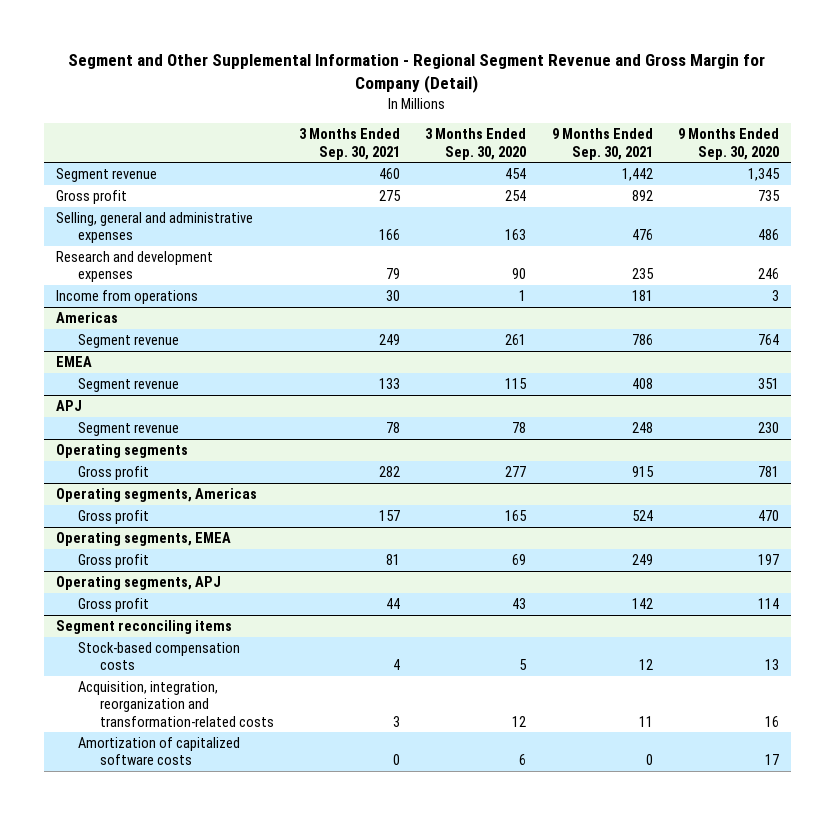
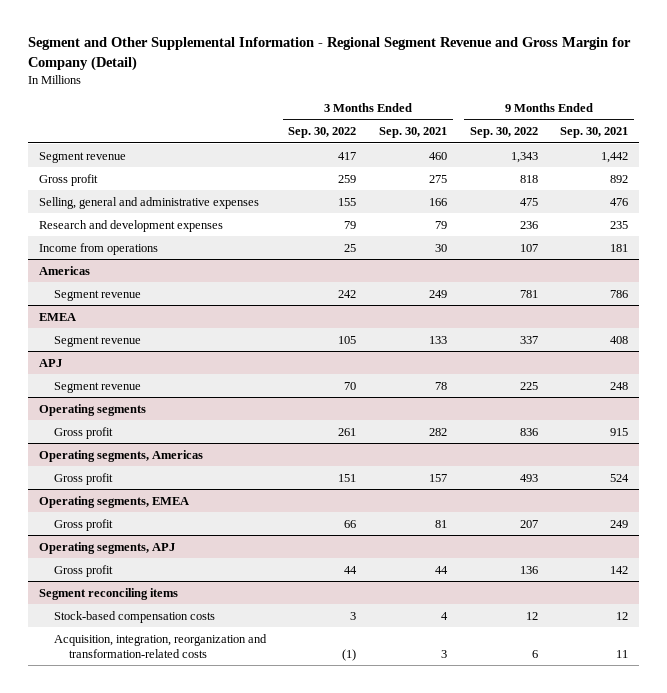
[425,128,527,160] 3 Months Ended Sep. 30, 2020 -> none
[677,128,779,160] 9 Months Ended Sep. 30, 2020 -> none
none -> [288,127,357,139] Sep. 30, 2022
none -> [469,127,538,139] Sep. 30, 2022
[77,737,240,766] Amortization of capitalized software costs -> none

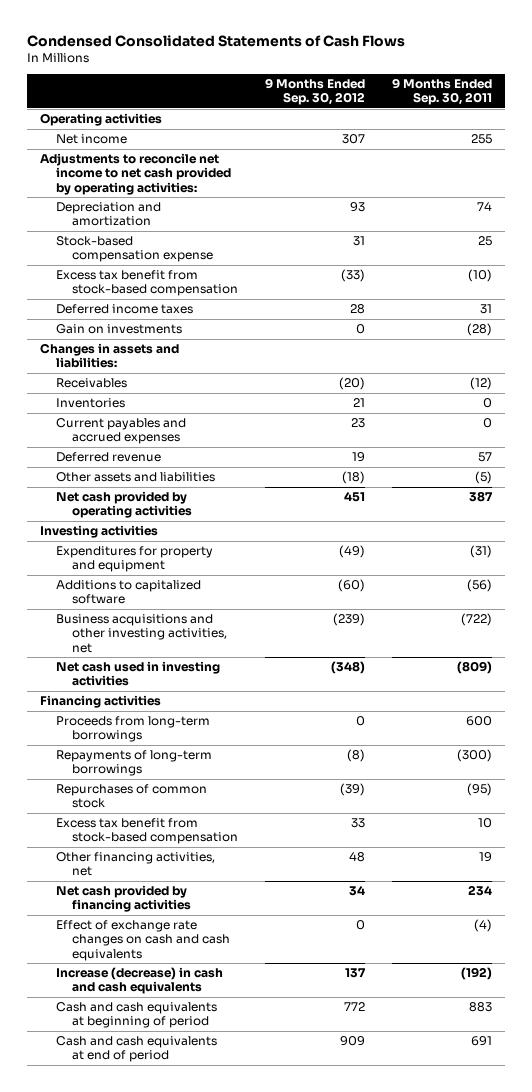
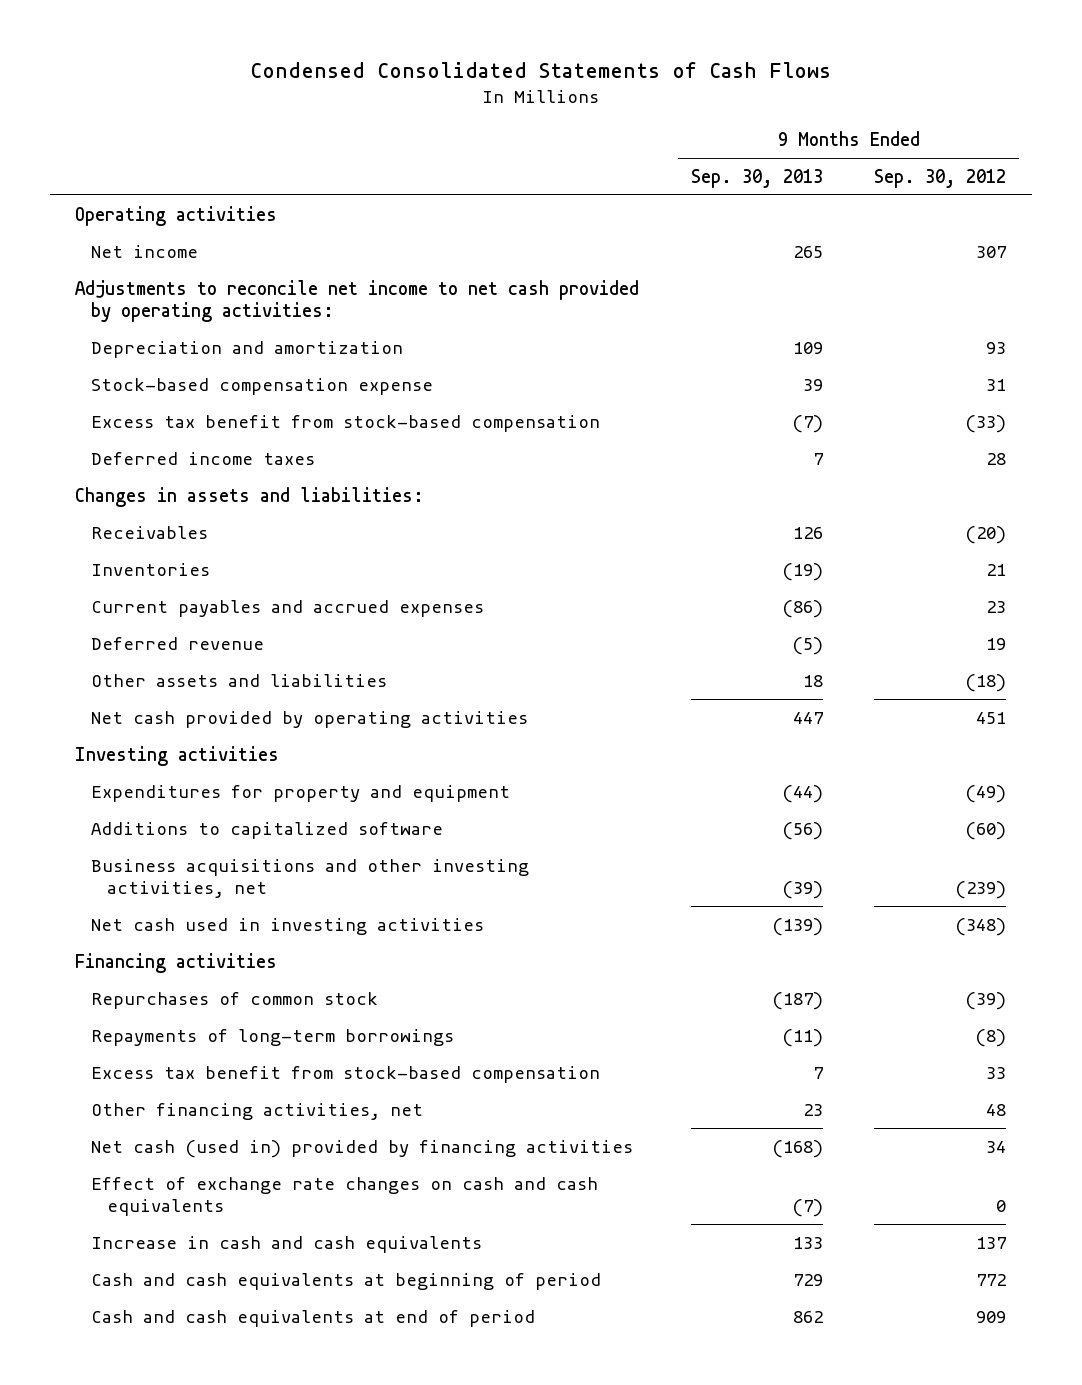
[391,78,492,106] 9 Months Ended Sep. 30, 2011 -> none
none -> [690,168,823,188] Sep. 30, 2013
[56,324,183,335] Gain on investments -> none
[56,716,211,743] Proceeds from long-term borrowings -> none
[56,750,213,777] Repayments of long-term borrowings -> [91,1028,455,1046] Repayments of long-term borrowings
[56,885,192,913] Net cash provided by financing activities -> [91,1139,634,1158] Net cash (used in) provided by financing activities
[56,967,224,995] Increase (decrease) in cash and cash equivalents -> [91,1235,483,1253] Increase in cash and cash equivalents

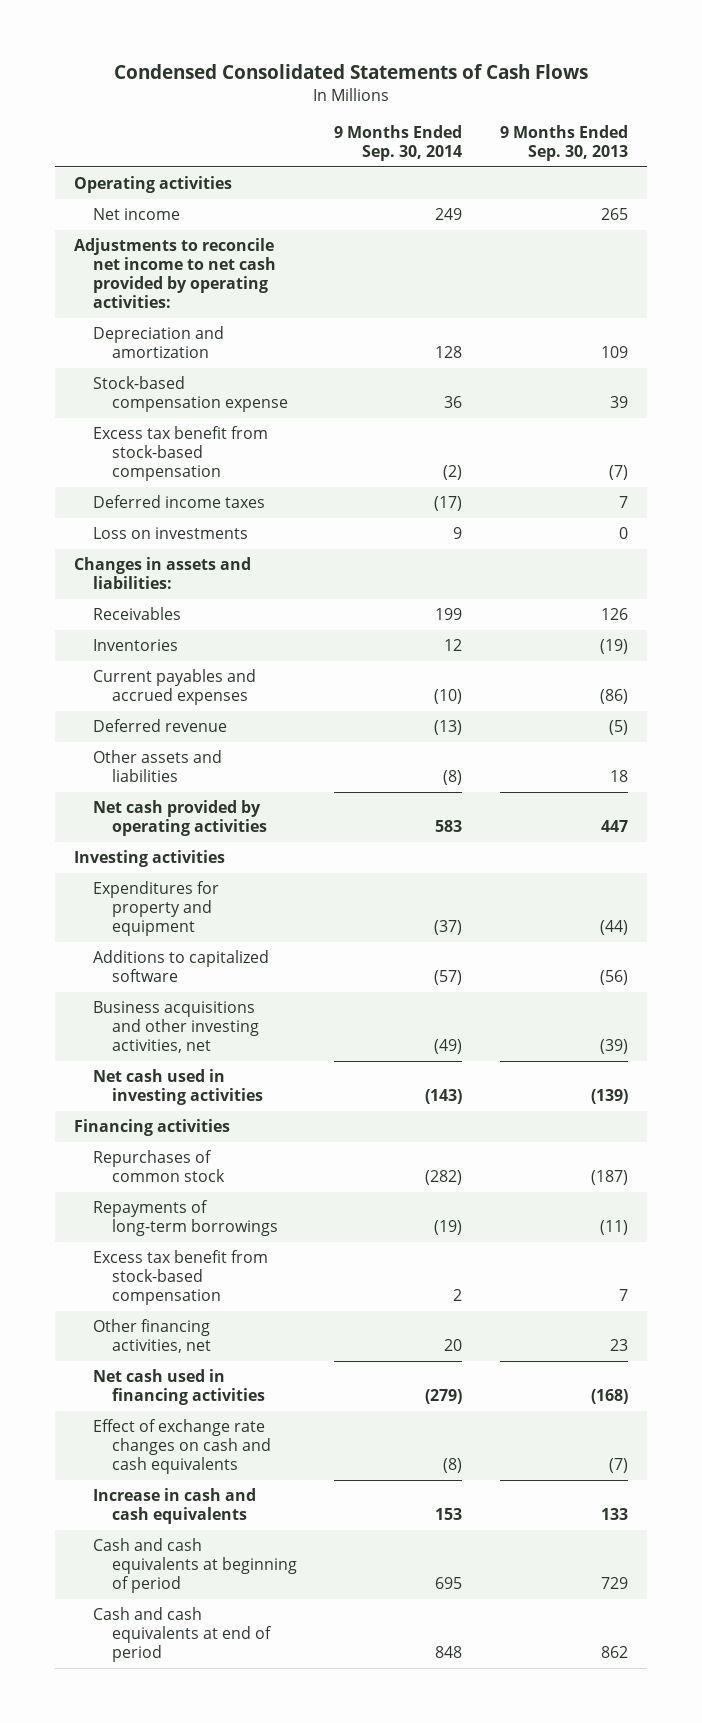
[874,168,1007,188] Sep. 30, 2012 -> none
none -> [334,124,463,161] 9 Months Ended Sep. 30, 2014
none -> [92,527,248,540] Loss on investments
[91,1139,634,1158] Net cash (used in) provided by financing activities -> [92,1369,265,1406] Net cash used in financing activities

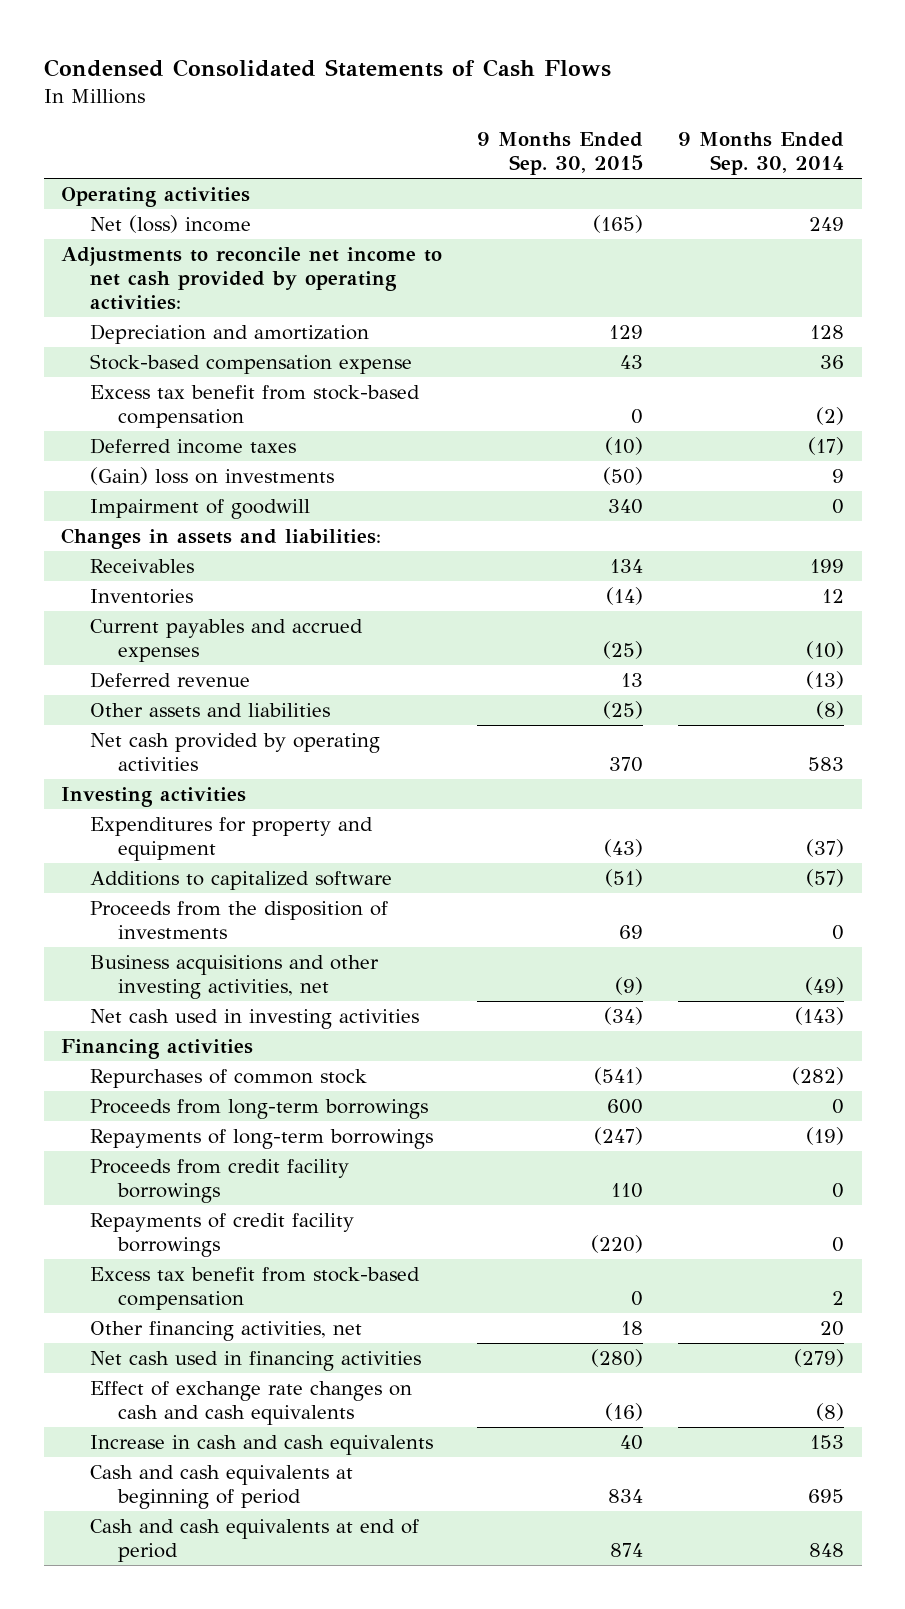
[500,124,629,161] 9 Months Ended Sep. 30, 2013 -> none
none -> [477,132,644,176] 9 Months Ended Sep. 30, 2015
[92,208,180,221] Net income -> [89,215,251,234] Net (loss) income
[92,527,248,540] Loss on investments -> [89,467,334,486] (Gain) loss on investments
none -> [89,499,310,520] Impairment of goodwill
none -> [89,901,388,940] Proceeds from the disposition of investments
none -> [89,1099,428,1120] Proceeds from long-term borrowings
none -> [89,1159,349,1204] Proceeds from credit facility borrowings
none -> [89,1213,354,1258] Repayments of credit facility borrowings

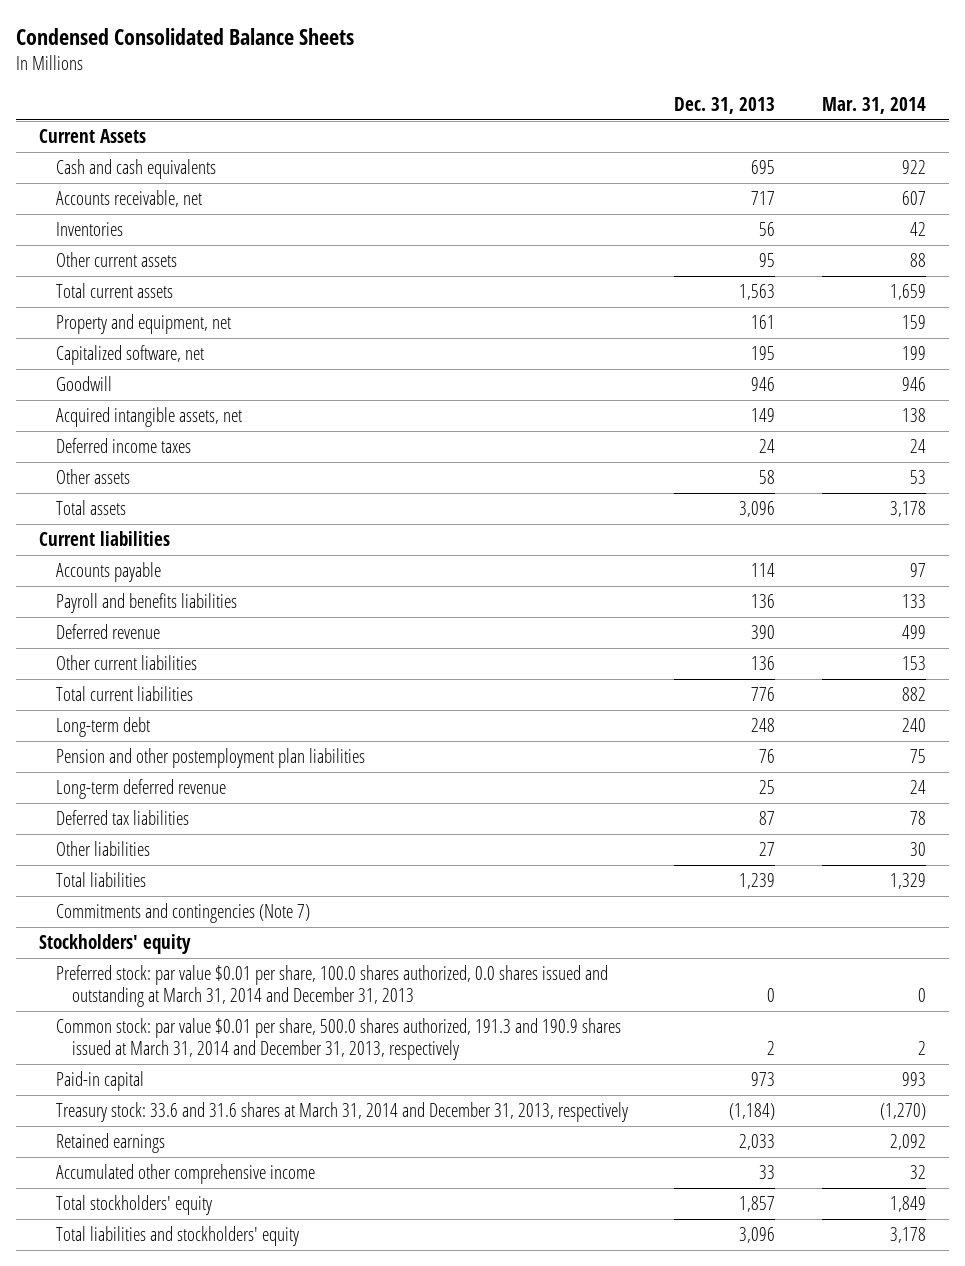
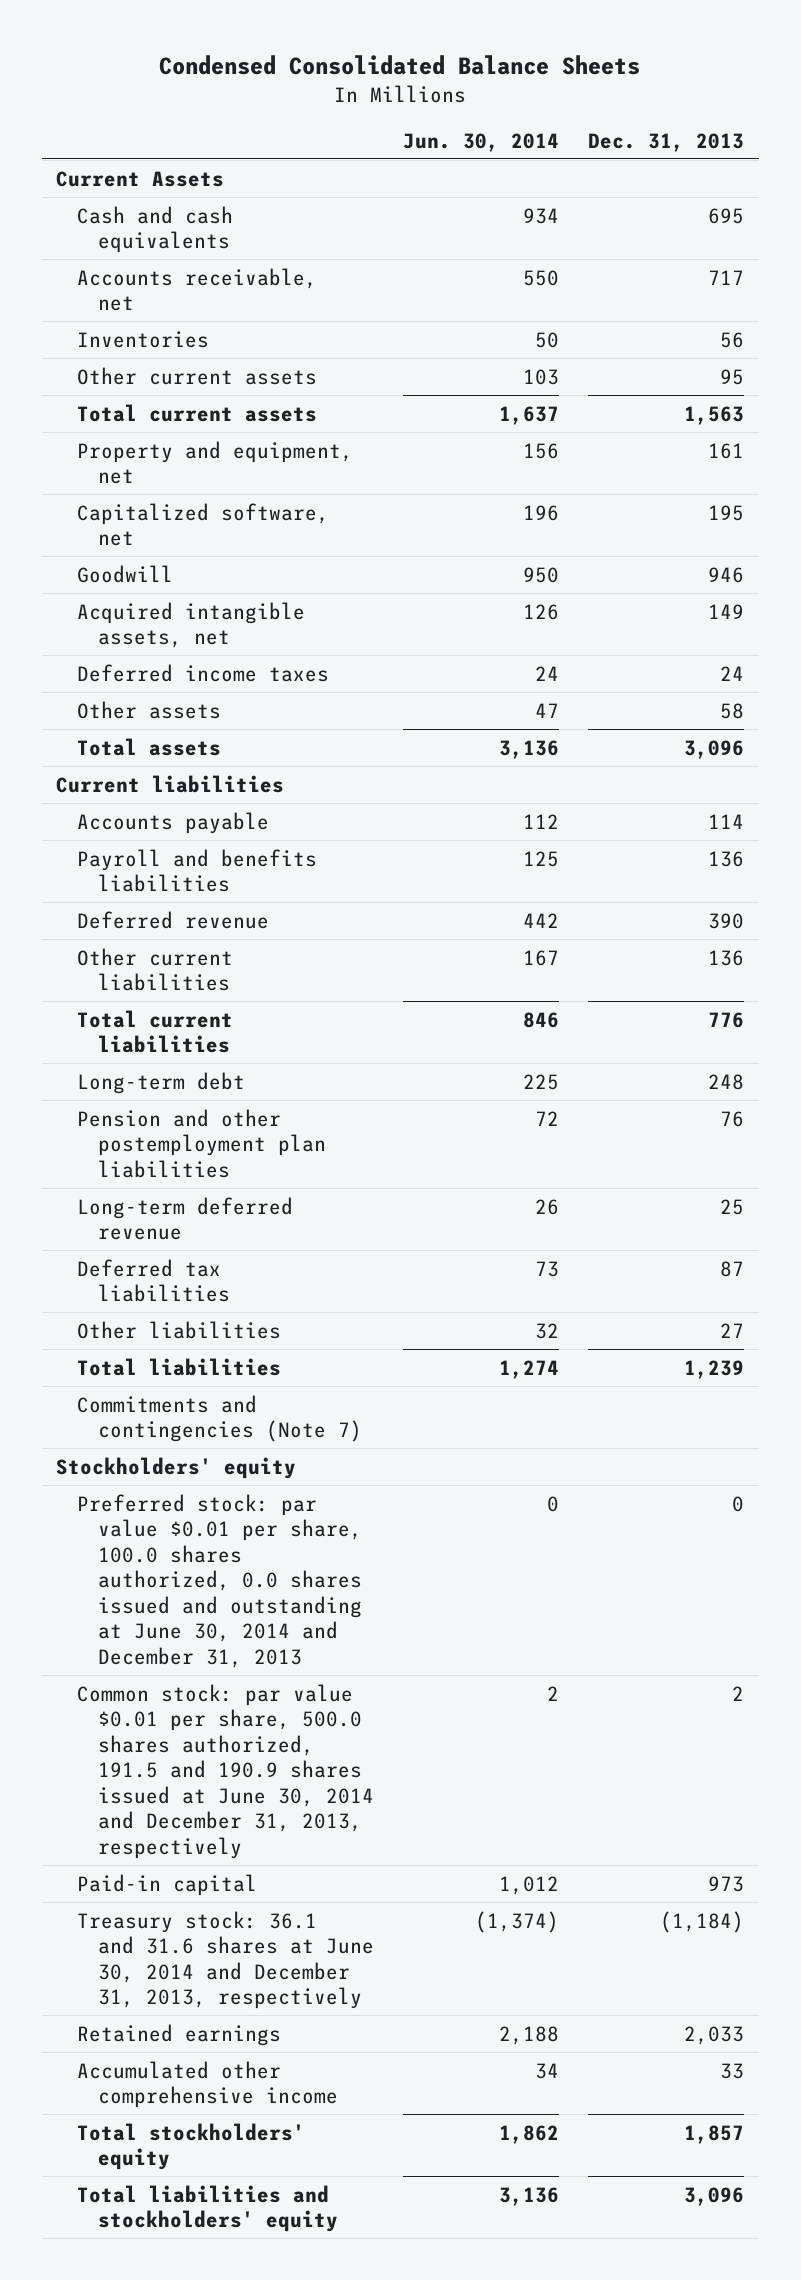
[821,97,926,115] Mar. 31, 2014 -> none
none -> [403,132,560,152] Jun. 30, 2014
[55,965,608,1007] Preferred stock: par value $0.01 per share, 100.0 shares authorized, 0.0 shares issued and outstanding at March 31, 2014 and December 31, 2013 -> [77,1493,363,1668] Preferred stock: par value $0.01 per share, 100.0 shares authorized, 0.0 shares issued and outstanding at June 30, 2014 and December 31, 2013
[55,1018,621,1060] Common stock: par value $0.01 per share, 500.0 shares authorized, 191.3 and 190.9 shares issued at March 31, 2014 and December 31, 2013, respectively -> [77,1683,375,1859] Common stock: par value $0.01 per share, 500.0 shares authorized, 191.5 and 190.9 shares issued at June 30, 2014 and December 31, 2013, respectively
[55,1102,628,1123] Treasury stock: 33.6 and 31.6 shares at March 31, 2014 and December 31, 2013, respectively -> [77,1910,375,2010] Treasury stock: 36.1 and 31.6 shares at June 30, 2014 and December 31, 2013, respectively

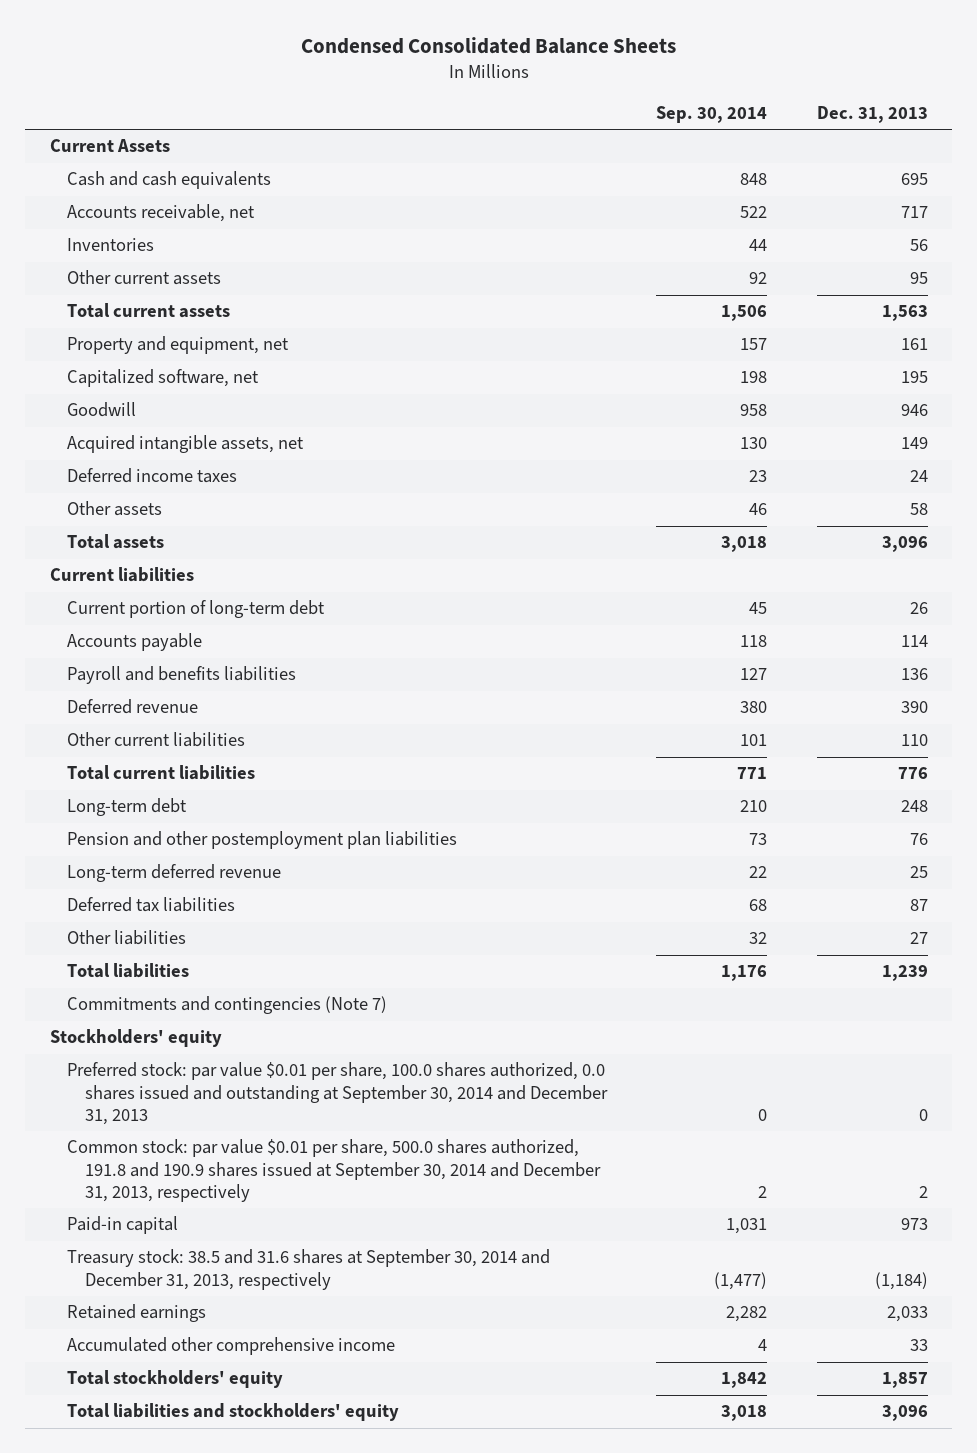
[403,132,560,152] Jun. 30, 2014 -> none
none -> [656,105,768,123] Sep. 30, 2014
none -> [67,600,326,619] Current portion of long-term debt
[708,949,745,966] 136 -> [900,734,928,747] 110
[77,1493,363,1668] Preferred stock: par value $0.01 per share, 100.0 shares authorized, 0.0 shares issued and outstanding at June 30, 2014 and December 31, 2013 -> [67,1062,609,1126] Preferred stock: par value $0.01 per share, 100.0 shares authorized, 0.0 shares issued and outstanding at September 30, 2014 and December 31, 2013
[77,1683,375,1859] Common stock: par value $0.01 per share, 500.0 shares authorized, 191.5 and 190.9 shares issued at June 30, 2014 and December 31, 2013, respectively -> [67,1139,602,1203] Common stock: par value $0.01 per share, 500.0 shares authorized, 191.8 and 190.9 shares issued at September 30, 2014 and December 31, 2013, respectively
[77,1910,375,2010] Treasury stock: 36.1 and 31.6 shares at June 30, 2014 and December 31, 2013, respectively -> [67,1249,551,1290] Treasury stock: 38.5 and 31.6 shares at September 30, 2014 and December 31, 2013, respectively

